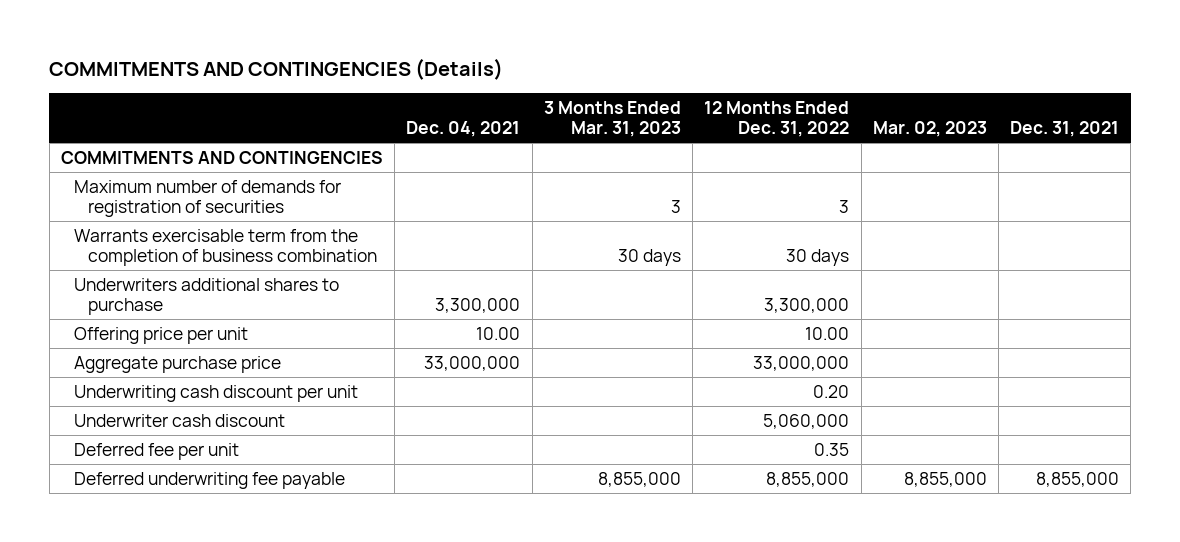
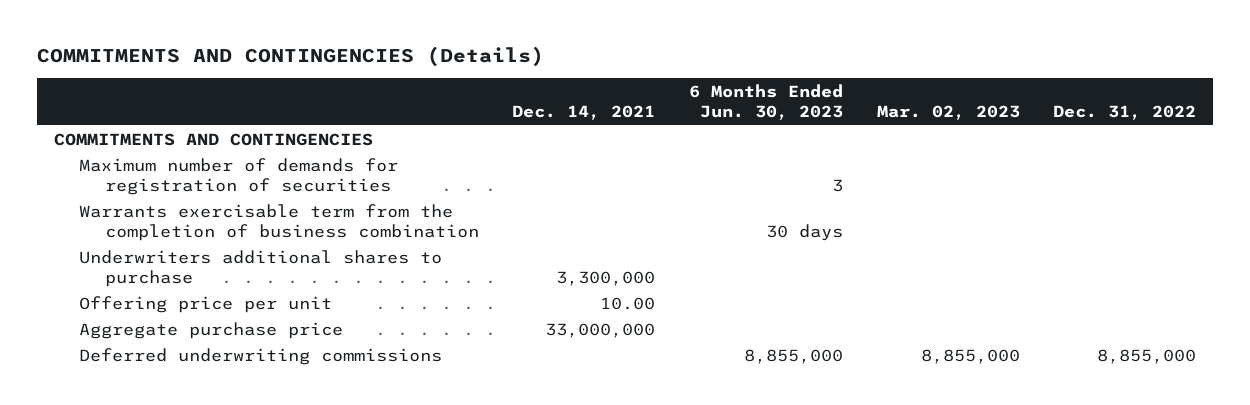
[406,121,521,138] Dec. 04, 2021 -> none
[543,101,681,138] 3 Months Ended Mar. 31, 2023 -> none
[704,101,850,138] 12 Months Ended Dec. 31, 2022 -> none
[1010,121,1120,138] Dec. 31, 2021 -> none
none -> [512,105,656,121] Dec. 14, 2021
none -> [689,83,844,121] 6 Months Ended Jun. 30, 2023
none -> [1053,105,1197,121] Dec. 31, 2022
[74,384,359,402] Underwriting cash discount per unit -> none
[74,413,286,427] Underwriter cash discount -> none
[74,442,240,460] Deferred fee per unit -> none
[74,471,346,489] Deferred underwriting fee payable -> [79,347,443,365] Deferred underwriting commissions

